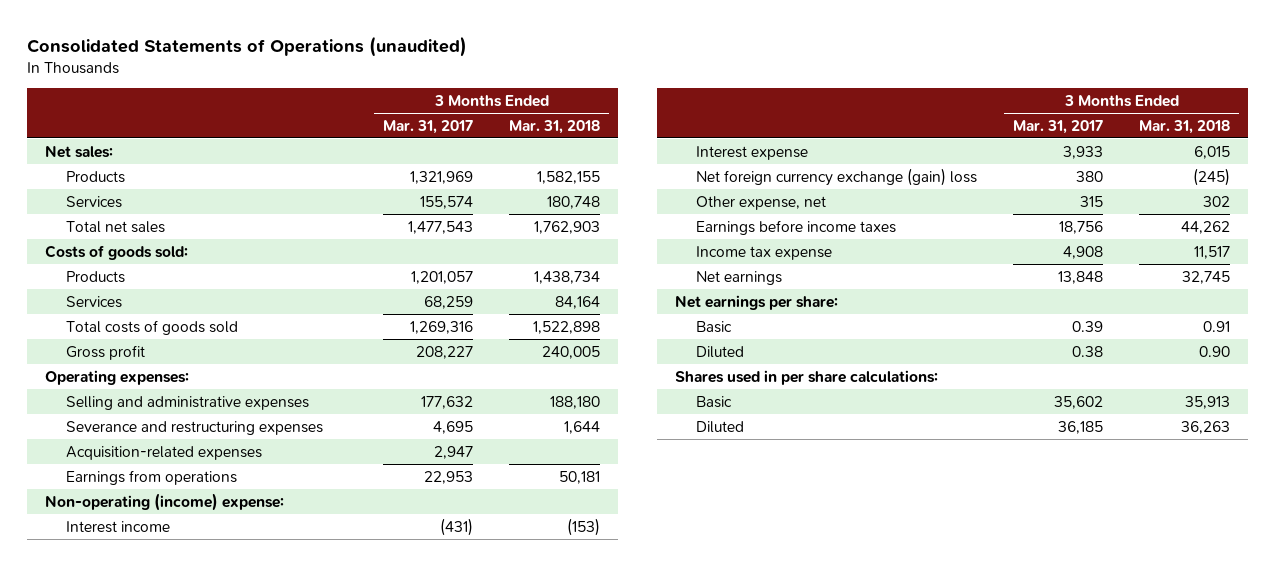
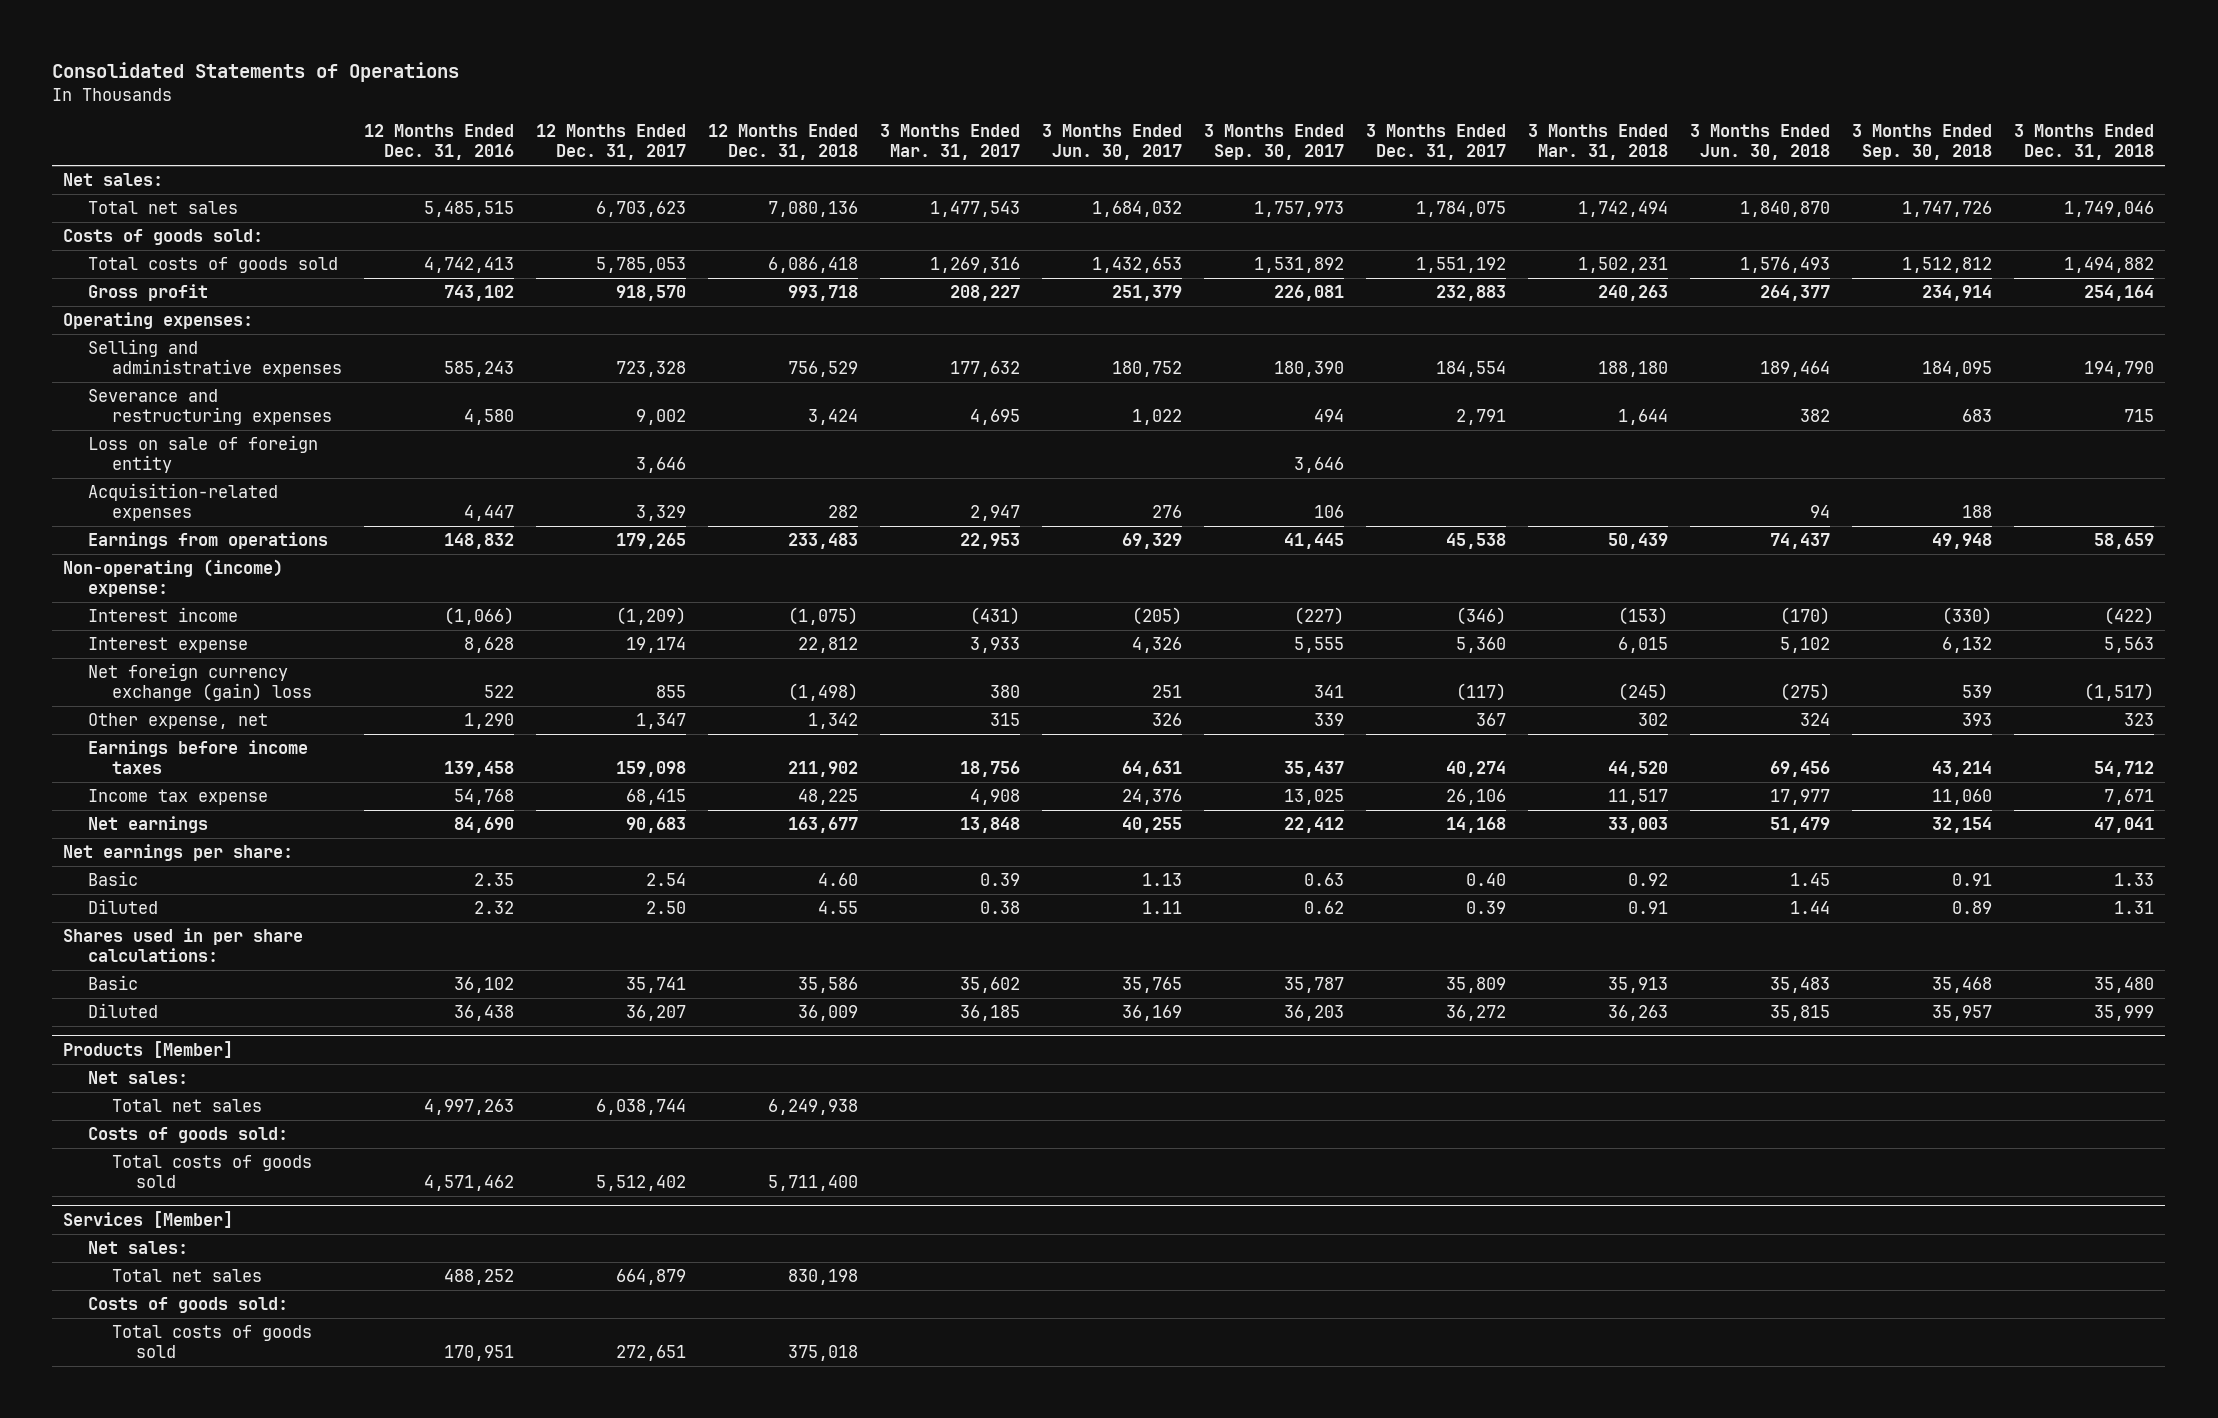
[27,35,468,57] Consolidated Statements of Operations (unaudited) -> [52,62,460,83] Consolidated Statements of Operations
none -> [364,124,515,161] 12 Months Ended Dec. 31, 2016
none -> [536,124,687,161] 12 Months Ended Dec. 31, 2017
none -> [708,124,859,161] 12 Months Ended Dec. 31, 2018
none -> [1042,124,1183,161] 3 Months Ended Jun. 30, 2017
none -> [1204,124,1345,161] 3 Months Ended Sep. 30, 2017
none -> [1366,124,1507,161] 3 Months Ended Dec. 31, 2017
none -> [1690,124,1831,161] 3 Months Ended Jun. 30, 2018
none -> [1852,124,1993,161] 3 Months Ended Sep. 30, 2018
none -> [2014,124,2155,161] 3 Months Ended Dec. 31, 2018
[66,170,126,183] Products -> none
[66,195,123,208] Services -> none
[534,220,601,234] 1,762,903 -> [1578,200,1669,217] 1,742,494
[66,270,126,283] Products -> none
[66,295,123,308] Services -> none
[533,320,601,334] 1,522,898 -> [1578,256,1669,273] 1,502,231
[542,345,601,359] 240,005 -> [1598,284,1669,301] 240,263
none -> [87,434,318,473] Loss on sale of foreign entity
[559,470,601,484] 50,181 -> [1608,532,1669,549] 50,439
[1180,220,1230,234] 44,262 -> [1608,760,1669,777] 44,520
[1181,270,1230,284] 32,745 -> [1608,816,1669,833] 33,003
[1202,320,1230,332] 0.91 -> [1628,872,1669,886] 0.92
[1198,345,1230,357] 0.90 -> [1628,900,1669,914] 0.91
none -> [63,1040,234,1058] Products [Member]
none -> [87,1070,188,1084] Net sales:
none -> [112,1098,263,1112] Total net sales
none -> [87,1126,288,1143] Costs of goods sold:
none -> [112,1154,313,1188] Total costs of goods sold
none -> [63,1210,234,1228] Services [Member]
none -> [87,1240,188,1254] Net sales:
none -> [112,1268,263,1282] Total net sales
none -> [87,1296,288,1313] Costs of goods sold:
none -> [112,1324,313,1358] Total costs of goods sold

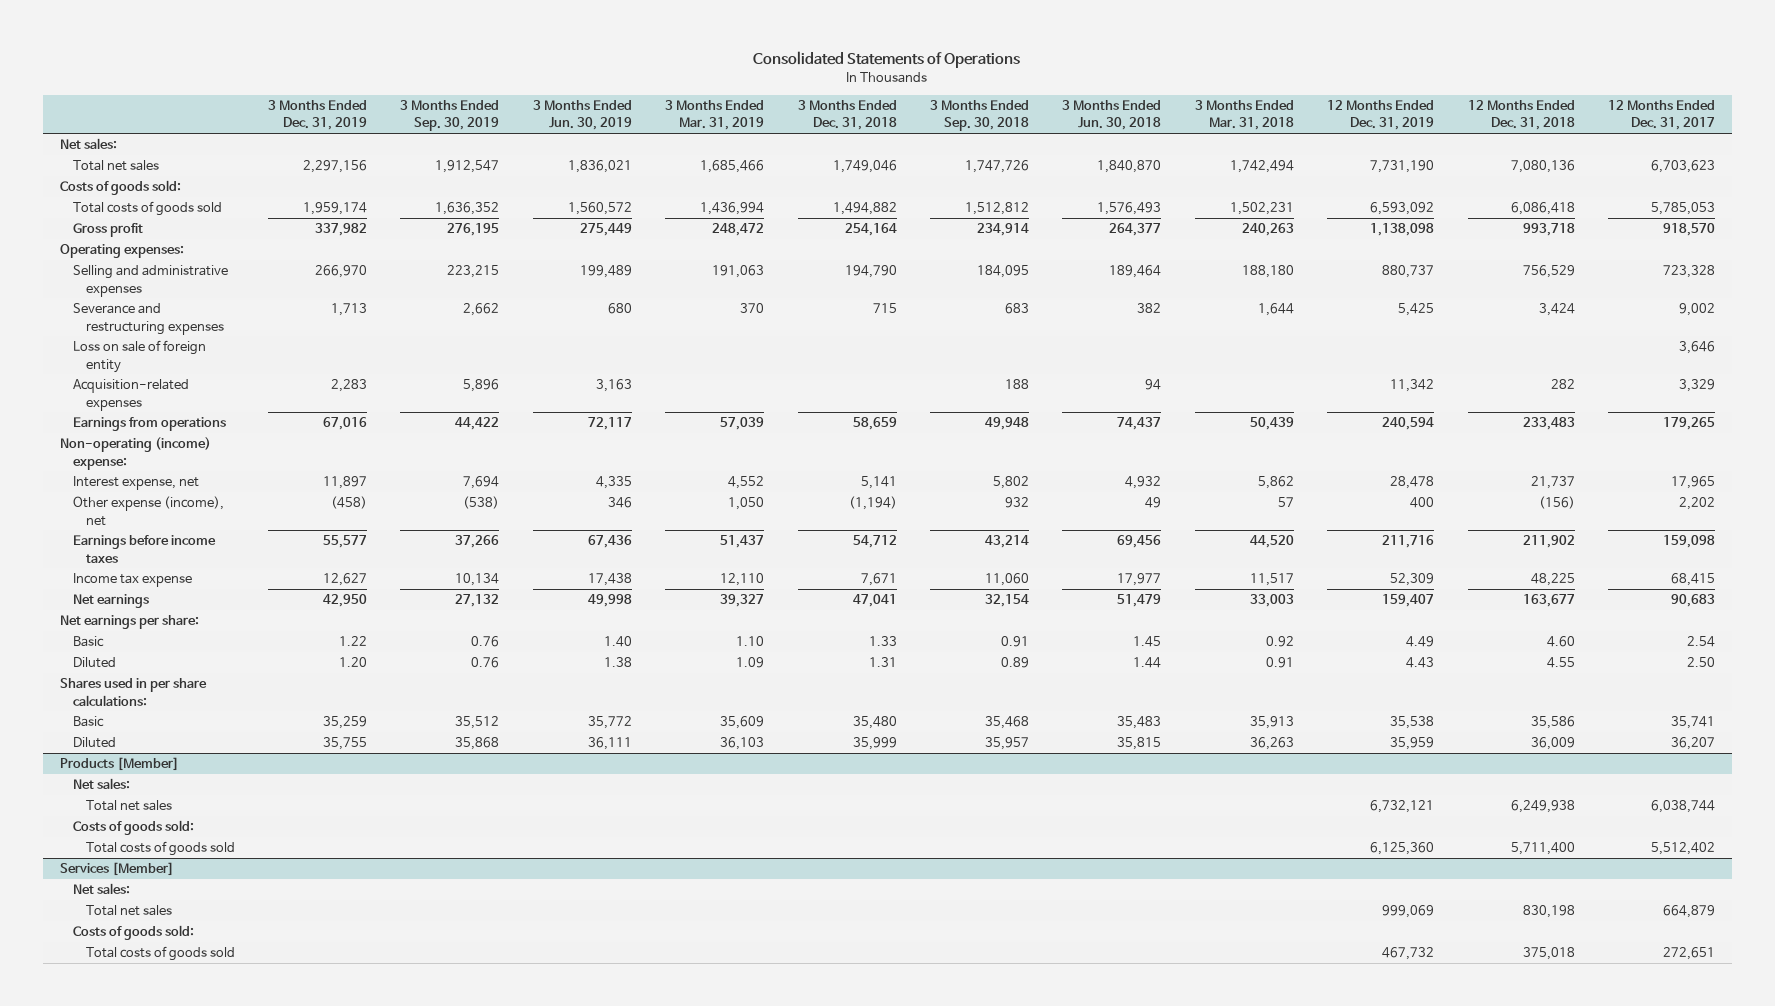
[364,124,515,161] 12 Months Ended Dec. 31, 2016 -> none
[880,124,1021,161] 3 Months Ended Mar. 31, 2017 -> none
[1042,124,1183,161] 3 Months Ended Jun. 30, 2017 -> none
[1204,124,1345,161] 3 Months Ended Sep. 30, 2017 -> none
[1366,124,1507,161] 3 Months Ended Dec. 31, 2017 -> none
none -> [268,100,368,131] 3 Months Ended Dec. 31, 2019
none -> [400,100,500,132] 3 Months Ended Sep. 30, 2019
none -> [532,100,632,131] 3 Months Ended Jun. 30, 2019
none -> [665,100,765,131] 3 Months Ended Mar. 31, 2019
none -> [1327,100,1435,131] 12 Months Ended Dec. 31, 2019
[87,606,238,622] Interest income -> none
[87,662,313,701] Net foreign currency exchange (gain) loss -> none
[87,636,248,653] Interest expense -> [72,476,199,491] Interest expense, net
[626,636,687,653] 19,174 -> [1671,476,1716,490] 17,965
[798,636,859,653] 22,812 -> [1530,476,1575,490] 21,737
[1618,636,1669,653] 6,015 -> [1257,476,1294,490] 5,862
[1780,636,1831,653] 5,102 -> [1125,476,1162,490] 4,932
[1942,636,1993,653] 6,132 -> [993,476,1030,490] 5,802
[2104,636,2155,653] 5,563 -> [860,476,897,490] 5,141
[87,712,268,729] Other expense, net -> [72,496,224,526] Other expense (income), net
[636,712,687,729] 1,347 -> [1679,497,1716,511] 2,202
[808,712,859,729] 1,342 -> [1538,496,1575,510] (156)
[1638,712,1669,726] 302 -> [1277,497,1294,508] 57
[1800,712,1831,726] 324 -> [1145,497,1162,509] 49
[1962,712,1993,726] 393 -> [1005,497,1030,509] 932
[2124,712,2155,726] 323 -> [848,496,897,511] (1,194)

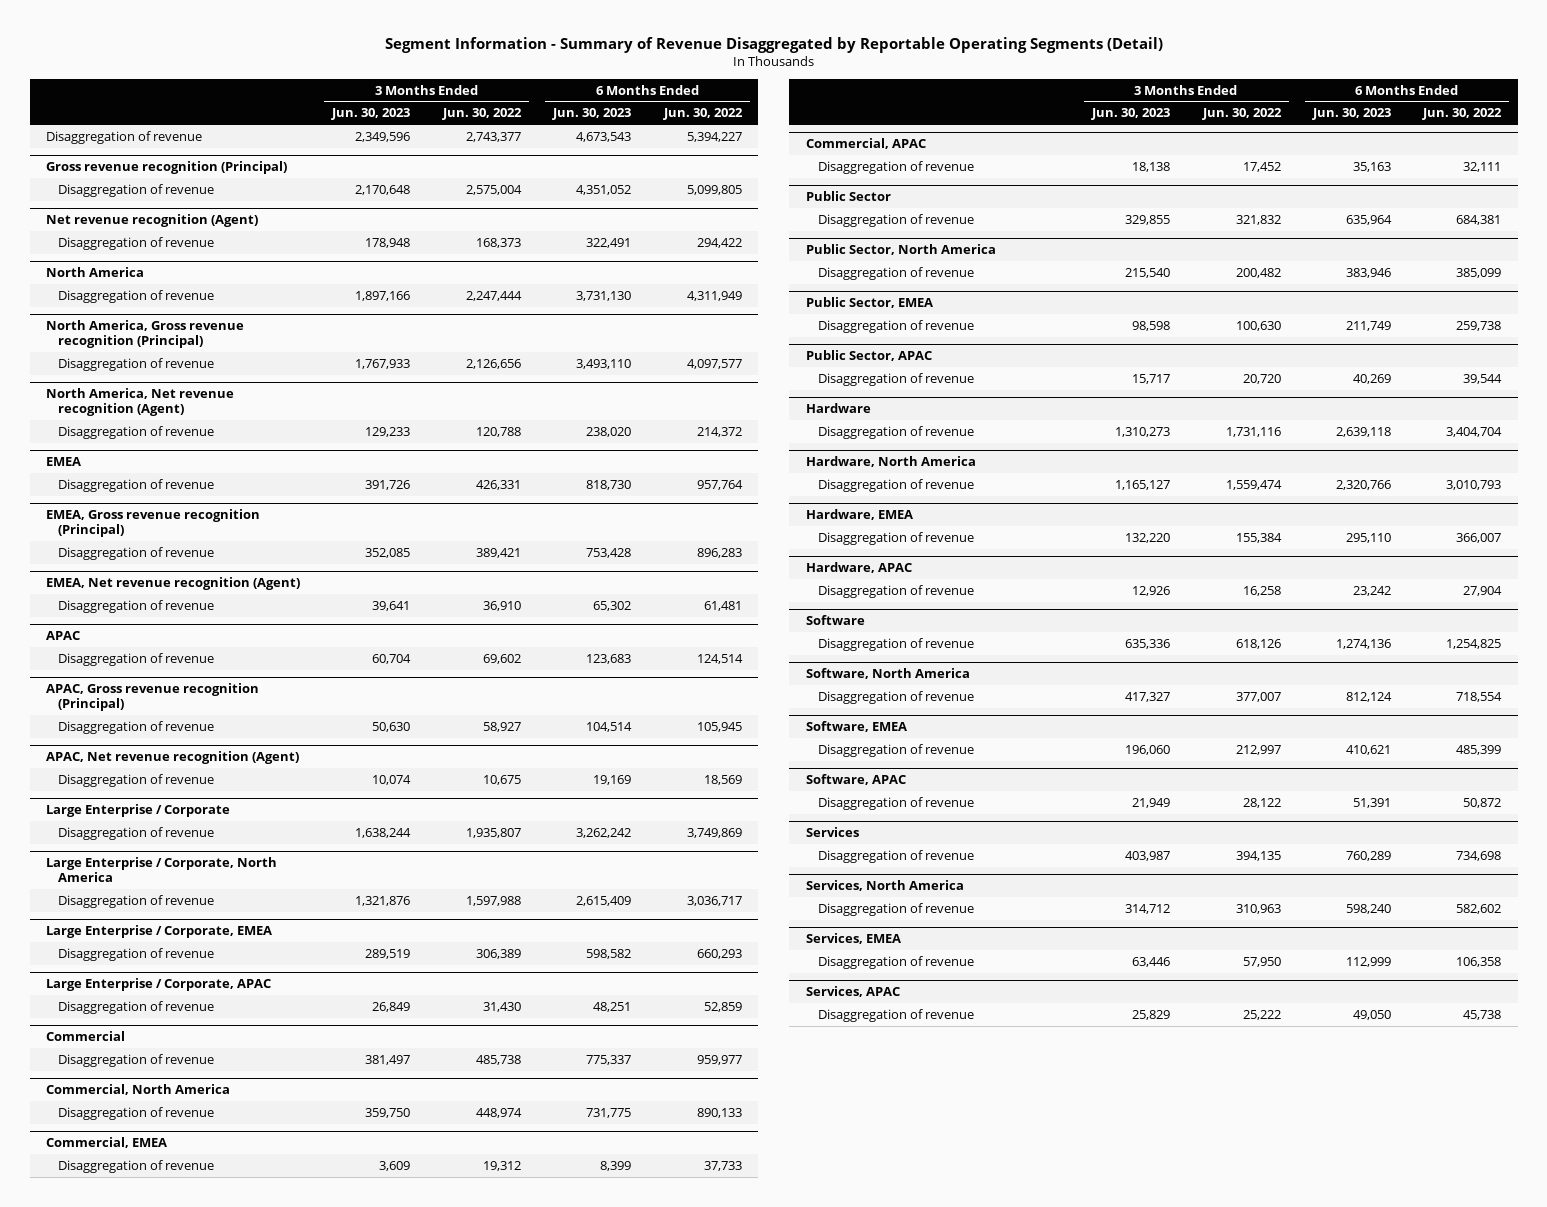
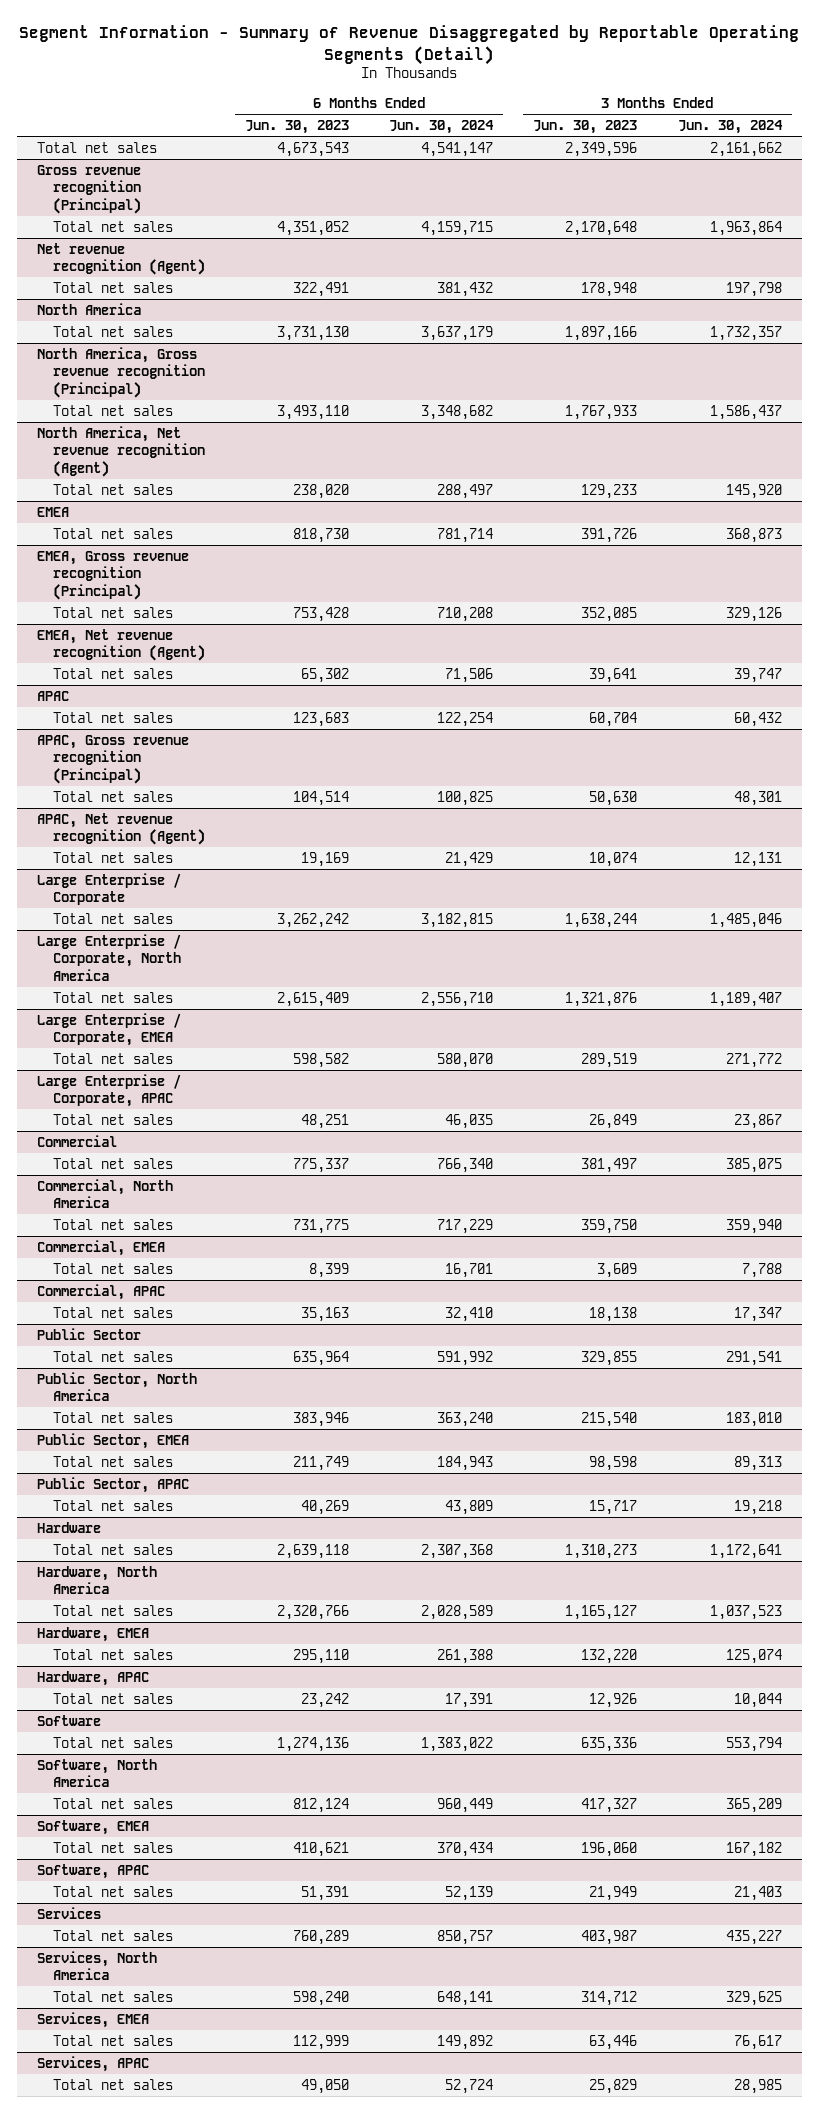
[441,108,522,121] Jun. 30, 2022 -> none
[662,108,743,121] Jun. 30, 2022 -> none
none -> [389,119,495,134] Jun. 30, 2024
none -> [677,119,783,134] Jun. 30, 2024
[46,130,203,144] Disaggregation of revenue -> [36,141,157,153] Total net sales
[58,183,215,197] Disaggregation of revenue -> [52,220,173,232] Total net sales
[58,236,215,250] Disaggregation of revenue -> [52,281,173,293] Total net sales
[58,289,215,303] Disaggregation of revenue -> [52,325,173,337] Total net sales
[58,357,215,371] Disaggregation of revenue -> [52,404,173,416] Total net sales
[58,425,215,439] Disaggregation of revenue -> [52,483,173,495] Total net sales
[58,478,215,492] Disaggregation of revenue -> [52,527,173,539] Total net sales
[58,546,215,560] Disaggregation of revenue -> [52,606,173,618] Total net sales
[58,599,215,613] Disaggregation of revenue -> [52,667,173,679] Total net sales
[58,652,215,666] Disaggregation of revenue -> [52,711,173,723] Total net sales
[58,720,215,734] Disaggregation of revenue -> [52,790,173,802] Total net sales
[58,773,215,787] Disaggregation of revenue -> [52,851,173,863] Total net sales
[58,826,215,840] Disaggregation of revenue -> [52,912,173,924] Total net sales
[58,894,215,908] Disaggregation of revenue -> [52,991,173,1003] Total net sales
[58,947,215,961] Disaggregation of revenue -> [52,1052,173,1064] Total net sales
[58,1000,215,1014] Disaggregation of revenue -> [52,1113,173,1125] Total net sales
[58,1053,215,1067] Disaggregation of revenue -> [52,1157,173,1169] Total net sales
[58,1106,215,1120] Disaggregation of revenue -> [52,1218,173,1230] Total net sales
[58,1159,215,1173] Disaggregation of revenue -> [52,1262,173,1274] Total net sales
[817,160,974,174] Disaggregation of revenue -> [52,1306,173,1318] Total net sales
[817,213,974,227] Disaggregation of revenue -> [52,1350,173,1362] Total net sales
[817,266,974,280] Disaggregation of revenue -> [52,1411,173,1423] Total net sales
[817,319,974,333] Disaggregation of revenue -> [52,1455,173,1467] Total net sales
[817,372,974,386] Disaggregation of revenue -> [52,1499,173,1511] Total net sales
[817,425,974,439] Disaggregation of revenue -> [52,1543,173,1555] Total net sales
[817,478,974,492] Disaggregation of revenue -> [52,1604,173,1616] Total net sales
[817,531,974,545] Disaggregation of revenue -> [52,1648,173,1660] Total net sales
[817,584,974,598] Disaggregation of revenue -> [52,1692,173,1704] Total net sales
[817,637,974,651] Disaggregation of revenue -> [52,1736,173,1748] Total net sales
[817,690,974,704] Disaggregation of revenue -> [52,1797,173,1809] Total net sales
[817,743,974,757] Disaggregation of revenue -> [52,1841,173,1853] Total net sales
[817,796,974,810] Disaggregation of revenue -> [52,1885,173,1897] Total net sales
[817,849,974,863] Disaggregation of revenue -> [52,1929,173,1941] Total net sales
[817,902,974,916] Disaggregation of revenue -> [52,1990,173,2002] Total net sales
[817,955,974,969] Disaggregation of revenue -> [52,2034,173,2046] Total net sales
[817,1008,974,1022] Disaggregation of revenue -> [52,2078,173,2090] Total net sales

